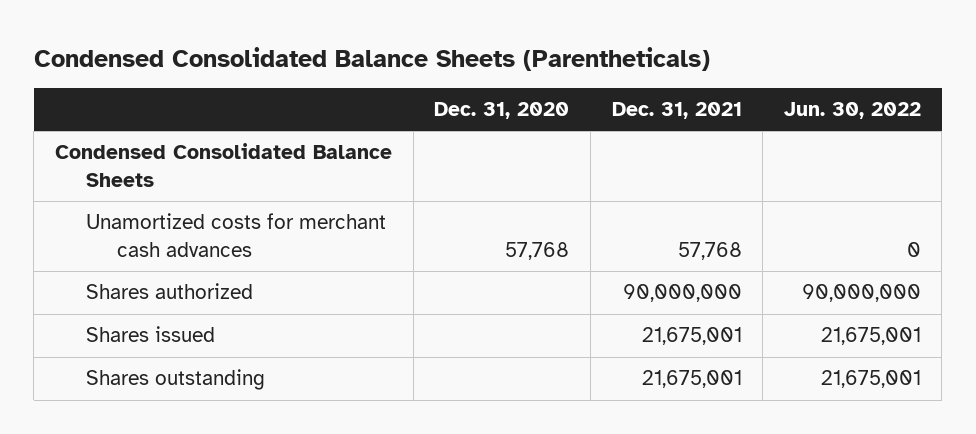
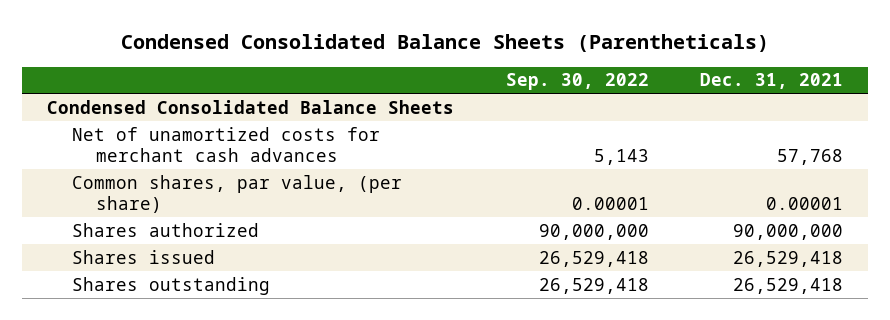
[434,102,570,120] Dec. 31, 2020 -> none
[783,102,921,120] Jun. 30, 2022 -> none
none -> [505,73,649,91] Sep. 30, 2022
[85,213,386,257] Unamortized costs for merchant cash advances -> [71,126,380,163] Net of unamortized costs for merchant cash advances
none -> [71,174,402,214] Common shares, par value, (per share)
[641,327,742,346] 21,675,001 -> [732,250,843,267] 26,529,418
[641,370,742,389] 21,675,001 -> [732,277,843,294] 26,529,418

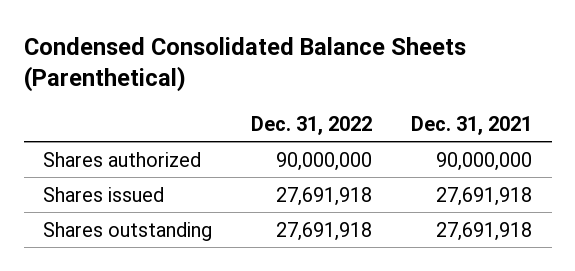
[121,34,770,53] Condensed Consolidated Balance Sheets (Parentheticals) -> [23,36,466,93] Condensed Consolidated Balance Sheets (Parenthetical)
[505,73,649,91] Sep. 30, 2022 -> none
none -> [251,116,373,136] Dec. 31, 2022
[47,99,455,114] Condensed Consolidated Balance Sheets -> none
[71,126,380,163] Net of unamortized costs for merchant cash advances -> none
[71,174,402,214] Common shares, par value, (per share) -> none
[732,250,843,267] 26,529,418 -> [436,186,533,206] 27,691,918
[732,277,843,294] 26,529,418 -> [436,221,533,241] 27,691,918

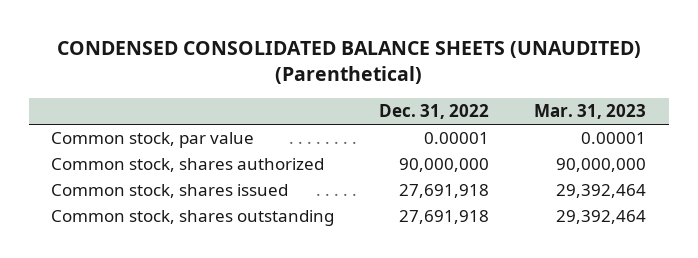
[23,36,466,93] Condensed Consolidated Balance Sheets (Parenthetical) -> [56,41,641,85] CONDENSED CONSOLIDATED BALANCE SHEETS (UNAUDITED) (Parenthetical)
[411,116,533,136] Dec. 31, 2021 -> none
none -> [534,104,647,120] Mar. 31, 2023
none -> [51,131,255,148] Common stock, par value
[43,151,202,167] Shares authorized -> [51,157,325,172] Common stock, shares authorized
[43,186,165,202] Shares issued -> [51,183,289,198] Common stock, shares issued
[43,221,213,241] Shares outstanding -> [51,209,335,226] Common stock, shares outstanding

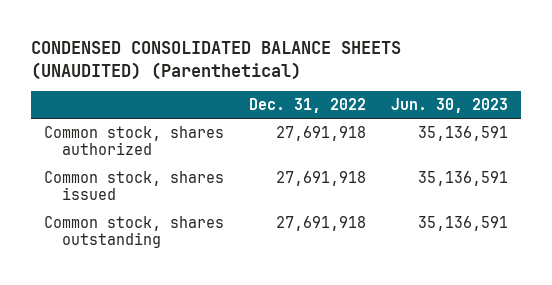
[534,104,647,120] Mar. 31, 2023 -> none
none -> [391,97,509,113] Jun. 30, 2023
[51,131,255,148] Common stock, par value -> none
[399,157,490,172] 90,000,000 -> [276,125,367,141] 27,691,918

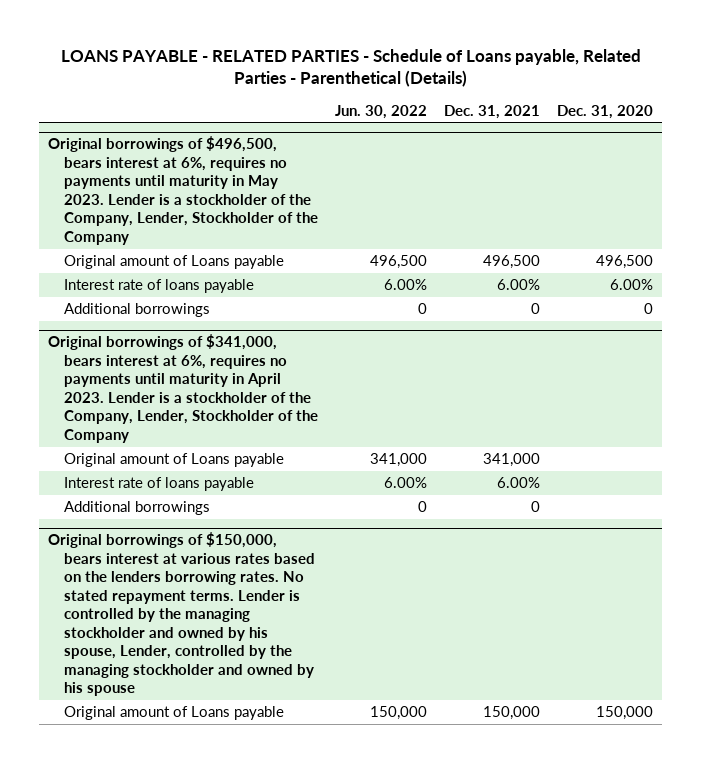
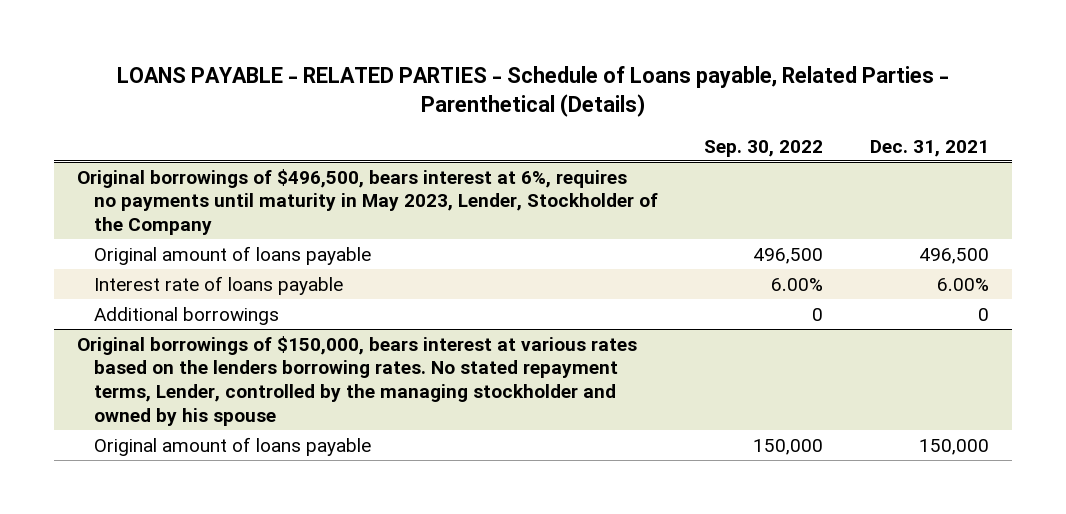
[335,104,428,119] Jun. 30, 2022 -> none
[557,104,654,119] Dec. 31, 2020 -> none
none -> [704,139,824,157] Sep. 30, 2022
[64,279,255,294] Interest rate of loans payable -> none
[64,303,211,318] Additional borrowings -> none
[47,334,319,443] Original borrowings of $341,000, bears interest at 6%, requires no payments until maturity in April 2023. Lender is a stockholder of the Company, Lender, Stockholder of the Company -> none
[64,453,285,468] Original amount of Loans payable -> none
[47,136,319,245] Original borrowings of $496,500, bears interest at 6%, requires no payments until maturity in May 2023. Lender is a stockholder of the Company, Lender, Stockholder of the Company -> [77,168,658,236] Original borrowings of $496,500, bears interest at 6%, requires no payments until maturity in May 2023, Lender, Stockholder of the Company
[64,255,285,270] Original amount of Loans payable -> [93,245,371,265] Original amount of loans payable
[47,532,316,697] Original borrowings of $150,000, bears interest at various rates based on the lenders borrowing rates. No stated repayment terms. Lender is controlled by the managing stockholder and owned by his spouse, Lender, controlled by the managing stockholder and owned by his spouse -> [77,335,638,426] Original borrowings of $150,000, bears interest at various rates based on the lenders borrowing rates. No stated repayment terms, Lender, controlled by the managing stockholder and owned by his spouse
[64,706,285,721] Original amount of Loans payable -> [93,436,371,456] Original amount of loans payable

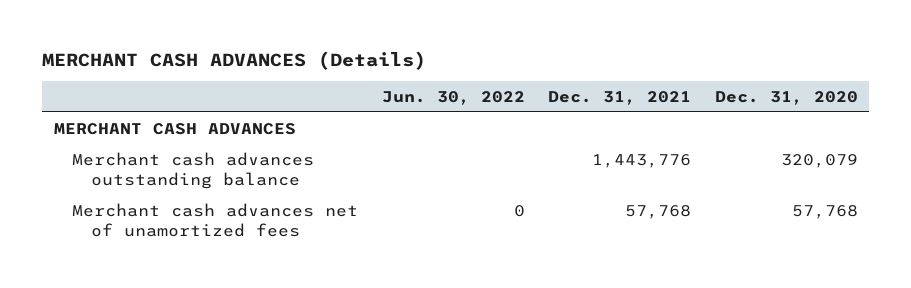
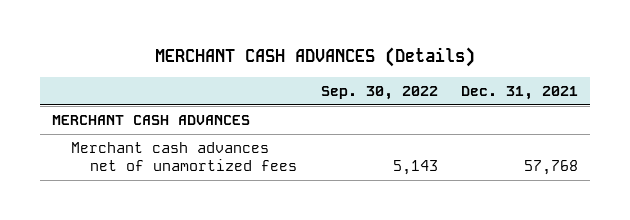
[381,90,525,105] Jun. 30, 2022 -> none
[714,90,858,105] Dec. 31, 2020 -> none
none -> [320,85,438,100] Sep. 30, 2022
[72,151,315,189] Merchant cash advances outstanding balance -> none

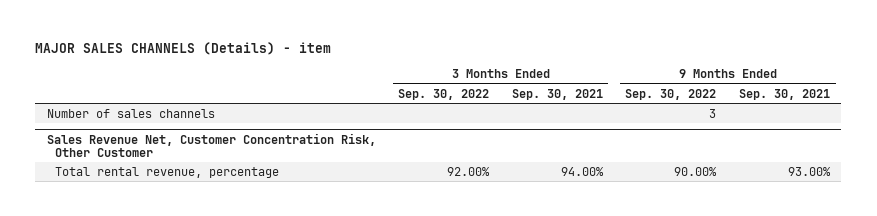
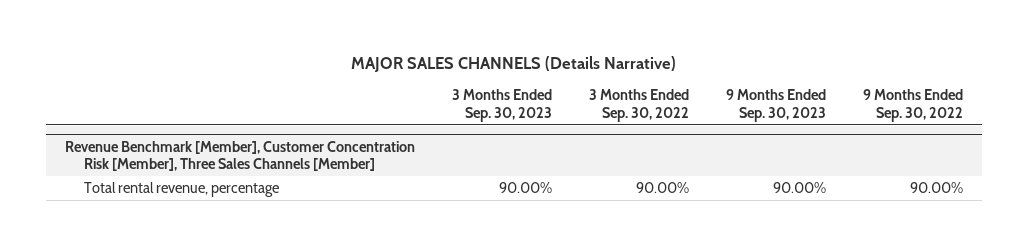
[35,42,332,56] MAJOR SALES CHANNELS (Details) - item -> [351,55,677,72] MAJOR SALES CHANNELS (Details Narrative)
[511,88,603,100] Sep. 30, 2021 -> none
[739,88,831,100] Sep. 30, 2021 -> none
none -> [452,89,553,122] 3 Months Ended Sep. 30, 2023
none -> [726,89,827,122] 9 Months Ended Sep. 30, 2023
[46,108,215,118] Number of sales channels -> none
[46,132,376,157] Sales Revenue Net, Customer Concentration Risk, Other Customer -> none
none -> [64,140,415,172] Revenue Benchmark [Member], Customer Concentration Risk [Member], Three Sales Channels [Member]
[447,166,491,176] 92.00% -> [636,182,690,194] 90.00%

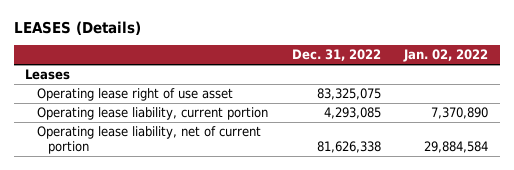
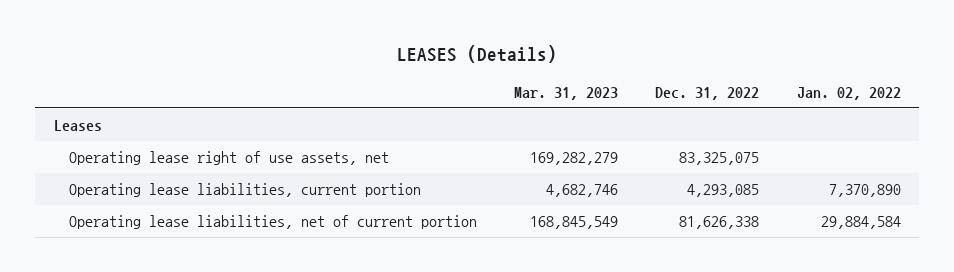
none -> [514,87,619,101] Mar. 31, 2023
[36,88,233,102] Operating lease right of use asset -> [68,151,389,166] Operating lease right of use assets, net
[36,107,268,121] Operating lease liability, current portion -> [68,183,421,198] Operating lease liabilities, current portion
[36,126,261,155] Operating lease liability, net of current portion -> [68,215,477,230] Operating lease liabilities, net of current portion

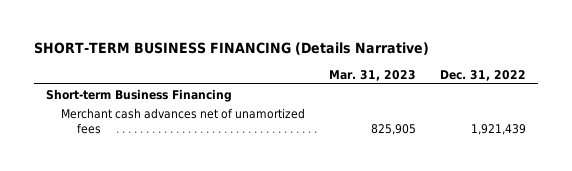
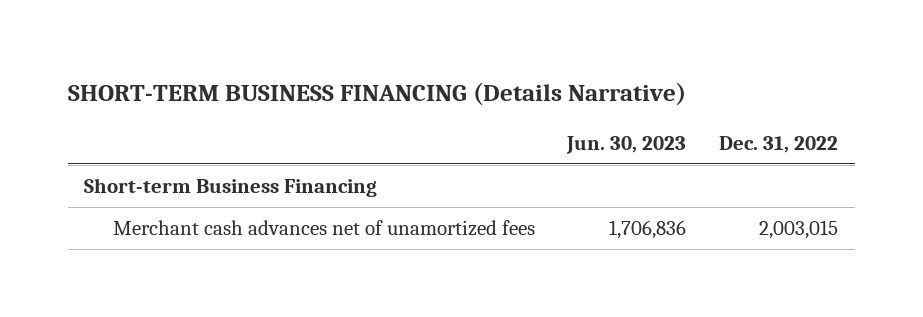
[329,69,417,81] Mar. 31, 2023 -> none
none -> [566,135,687,154] Jun. 30, 2023
[470,123,526,135] 1,921,439 -> [759,220,839,240] 2,003,015

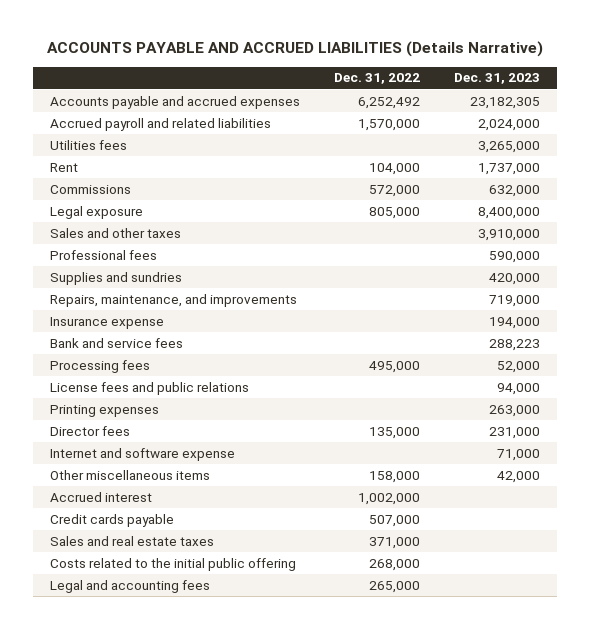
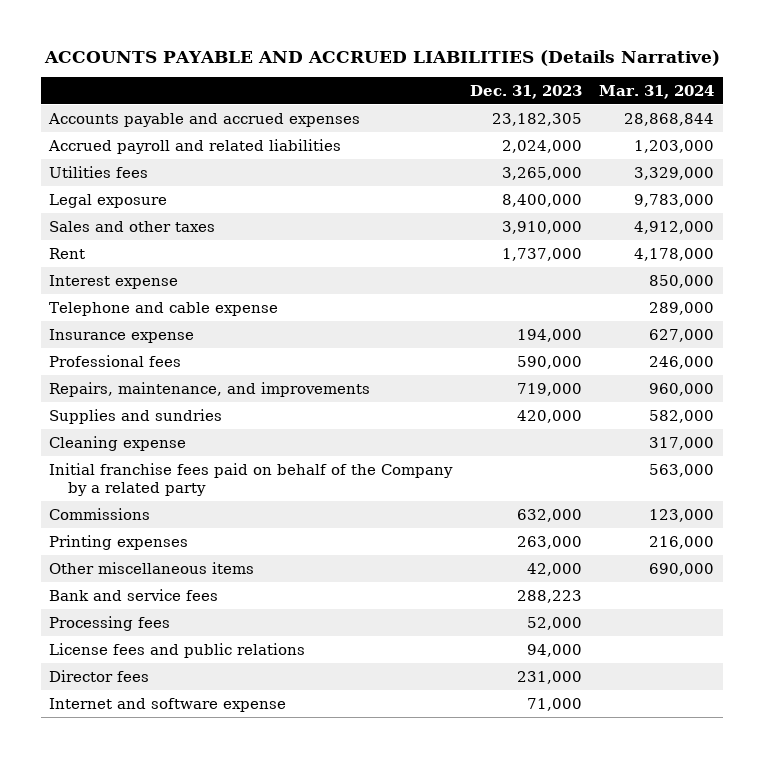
[334,73,421,85] Dec. 31, 2022 -> none
none -> [599,84,715,99] Mar. 31, 2024
[49,162,78,172] Rent -> [49,247,86,259] Rent
none -> [49,274,179,289] Interest expense
none -> [49,301,279,316] Telephone and cable expense
[49,316,164,329] Insurance expense -> [49,328,195,343] Insurance expense
[49,271,182,285] Supplies and sundries -> [49,408,223,424] Supplies and sundries
none -> [49,435,187,451] Cleaning expense
none -> [49,462,454,497] Initial franchise fees paid on behalf of the Company by a related party
[49,184,131,194] Commissions -> [49,507,151,520] Commissions
[49,404,159,417] Printing expenses -> [49,534,189,550] Printing expenses
[49,469,210,480] Other miscellaneous items -> [49,561,255,574] Other miscellaneous items
[49,491,152,502] Accrued interest -> none
[49,513,174,527] Credit cards payable -> none
[49,535,214,546] Sales and real estate taxes -> none
[49,557,296,571] Costs related to the initial public offering -> none
[49,579,210,593] Legal and accounting fees -> none

